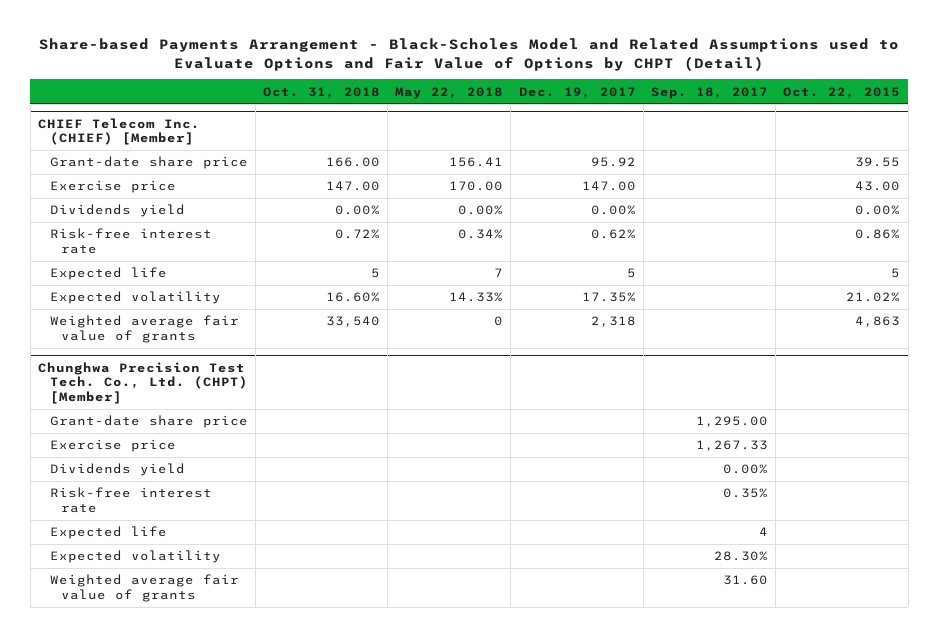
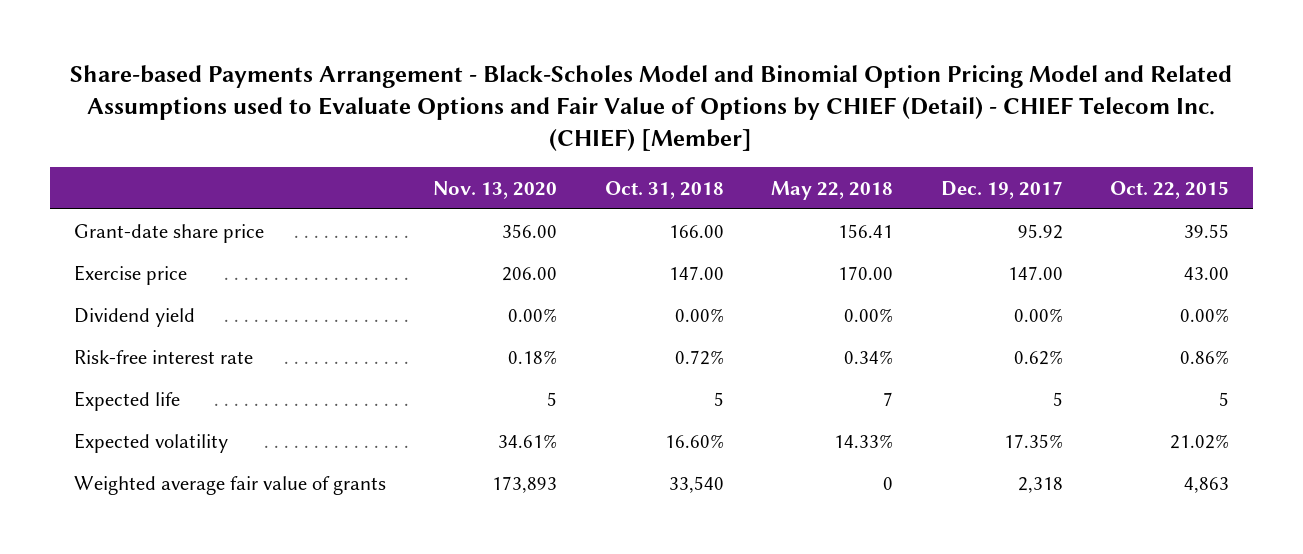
[39,38,900,71] Share-based Payments Arrangement - Black-Scholes Model and Related Assumptions used to Evaluate Options and Fair Value of Options by CHPT (Detail) -> [70,65,1233,152] Share-based Payments Arrangement - Black-Scholes Model and Binomial Option Pricing Model and Related Assumptions used to Evaluate Options and Fair Value of Options by CHIEF (Detail) - CHIEF Telecom Inc. (CHIEF) [Member]
[651,86,769,99] Sep. 18, 2017 -> none
none -> [433,180,558,199] Nov. 13, 2020
[38,117,201,146] CHIEF Telecom Inc. (CHIEF) [Member] -> none
[49,204,185,218] Dividends yield -> [73,307,195,327] Dividend yield
[38,361,248,405] Chunghwa Precision Test Tech. Co., Ltd. (CHPT) [Member] -> none
[49,415,248,429] Grant-date share price -> none
[49,439,176,453] Exercise price -> none
[49,463,185,477] Dividends yield -> none
[49,487,212,514] Risk-free interest rate -> none
[49,526,167,540] Expected life -> none
[49,550,221,564] Expected volatility -> none
[49,574,239,603] Weighted average fair value of grants -> none

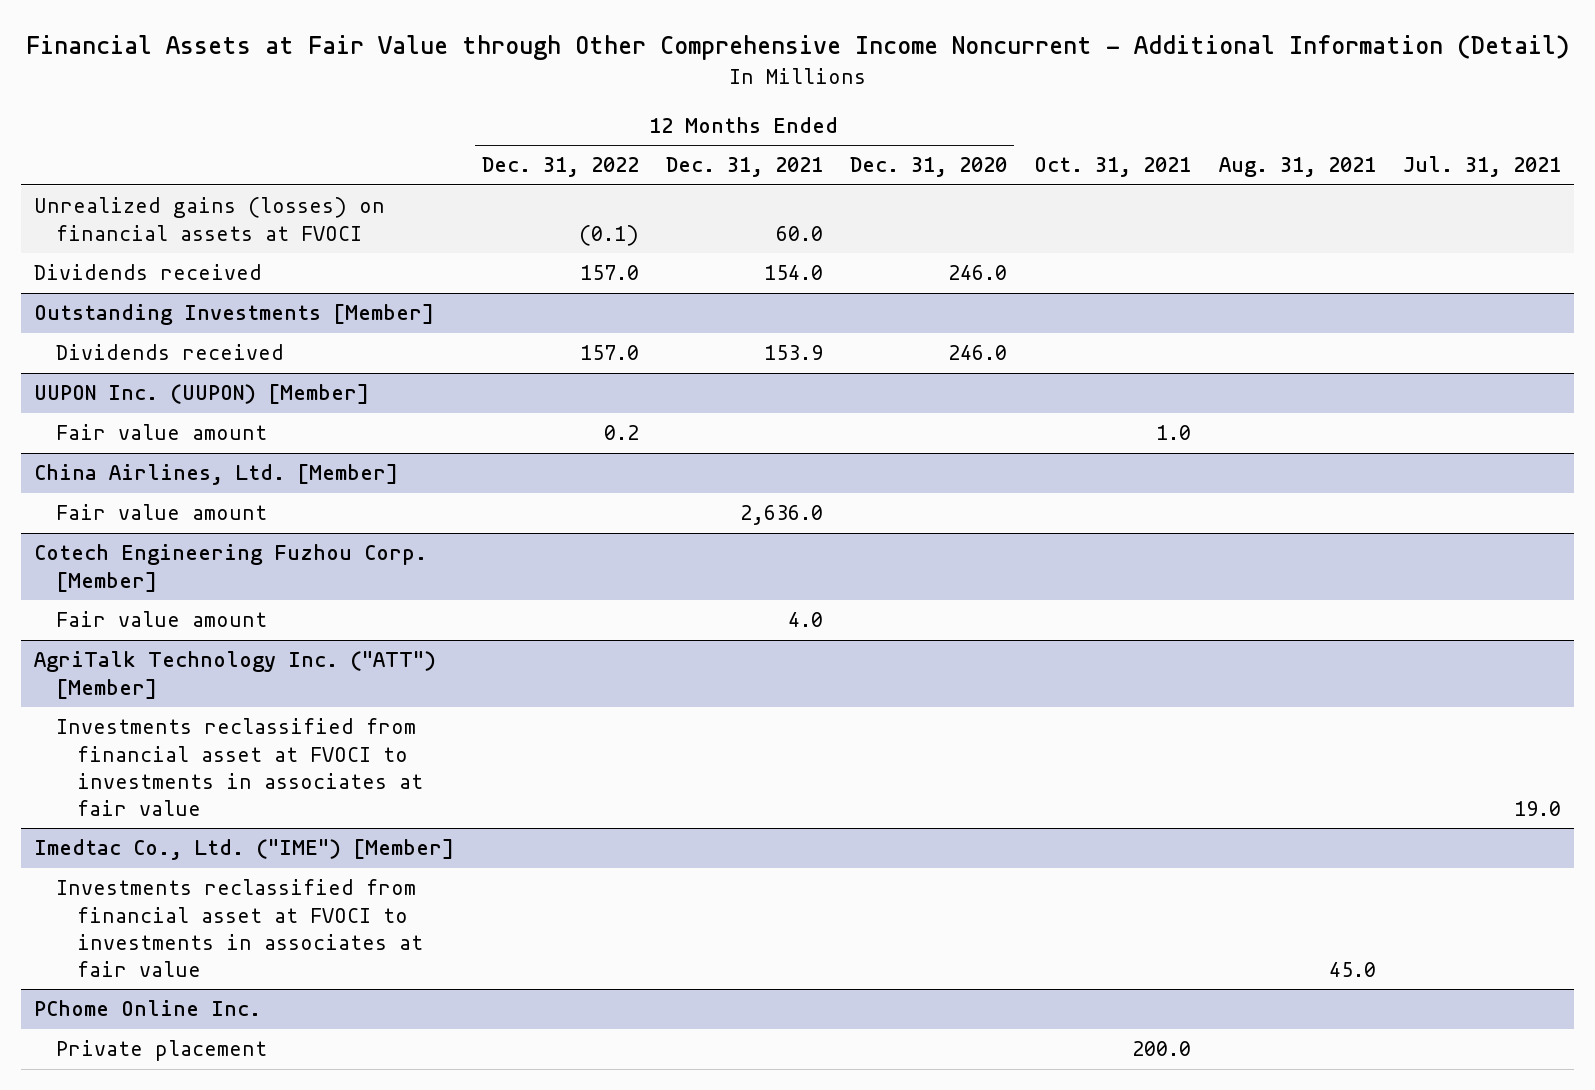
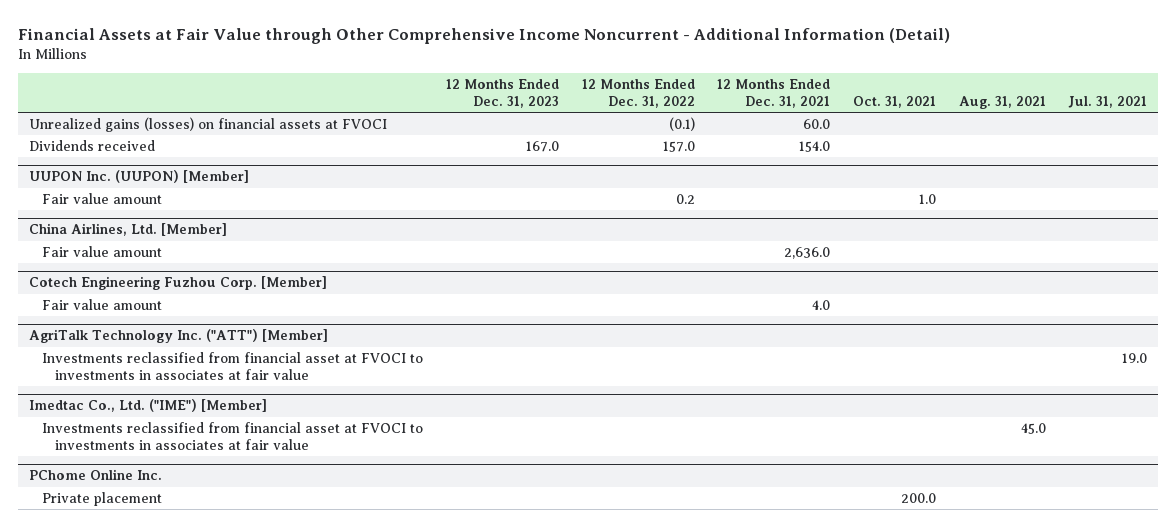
[850,157,1008,178] Dec. 31, 2020 -> none
none -> [445,79,559,108] 12 Months Ended Dec. 31, 2023
[34,304,435,326] Outstanding Investments [Member] -> none
[55,344,284,361] Dividends received -> none

